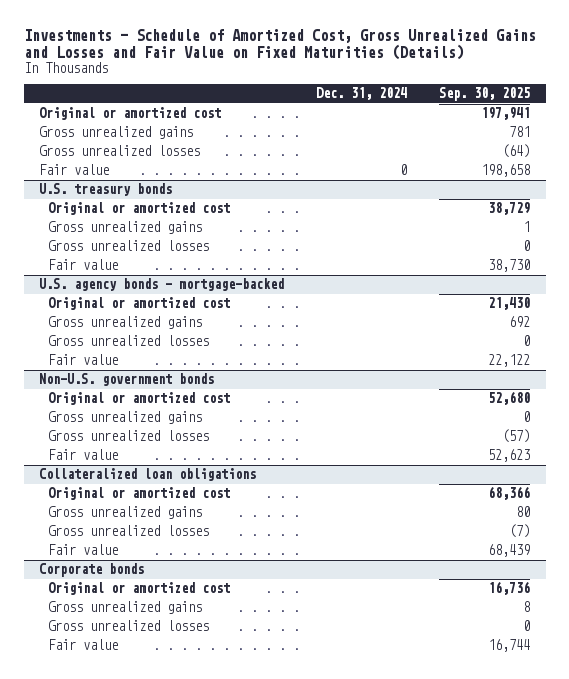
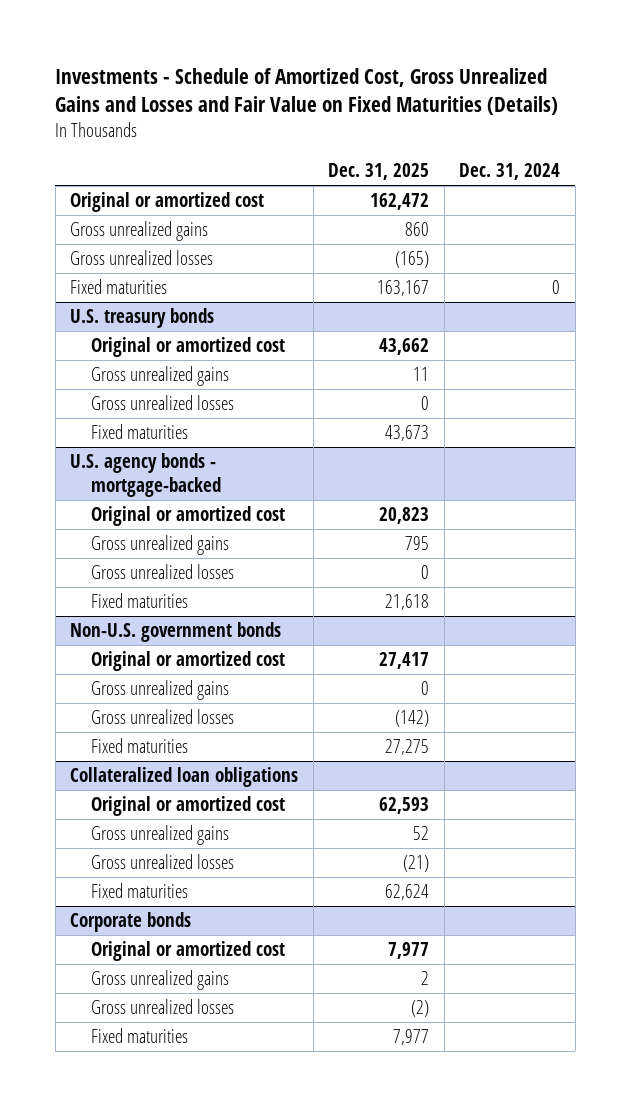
[438,87,530,102] Sep. 30, 2025 -> none
none -> [328,162,430,180] Dec. 31, 2025
[39,164,110,176] Fair value -> [70,279,168,295] Fixed maturities
[47,259,118,271] Fair value -> [90,424,188,440] Fixed maturities
[47,354,118,366] Fair value -> [90,593,188,609] Fixed maturities
[47,449,118,461] Fair value -> [90,738,188,754] Fixed maturities
[47,544,118,556] Fair value -> [90,883,188,899] Fixed maturities
[47,639,118,651] Fair value -> [90,1028,188,1044] Fixed maturities

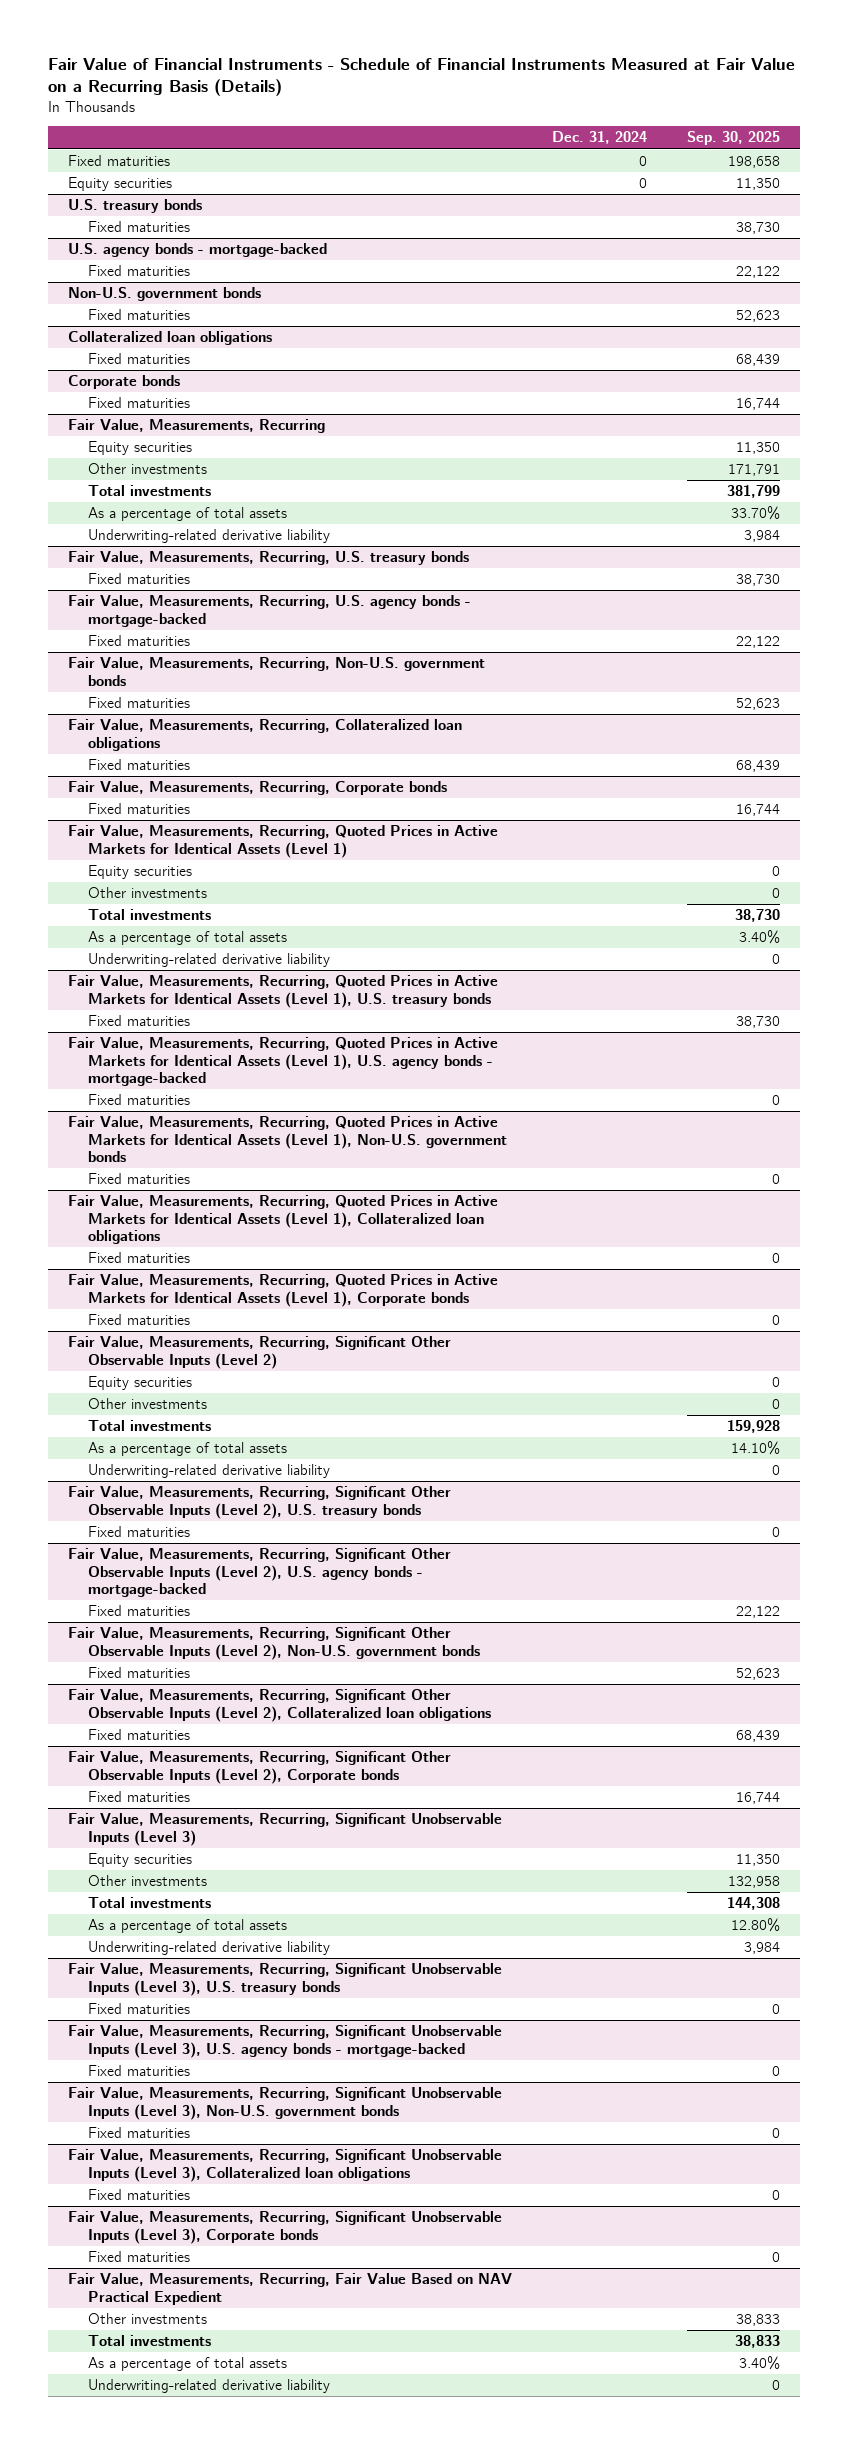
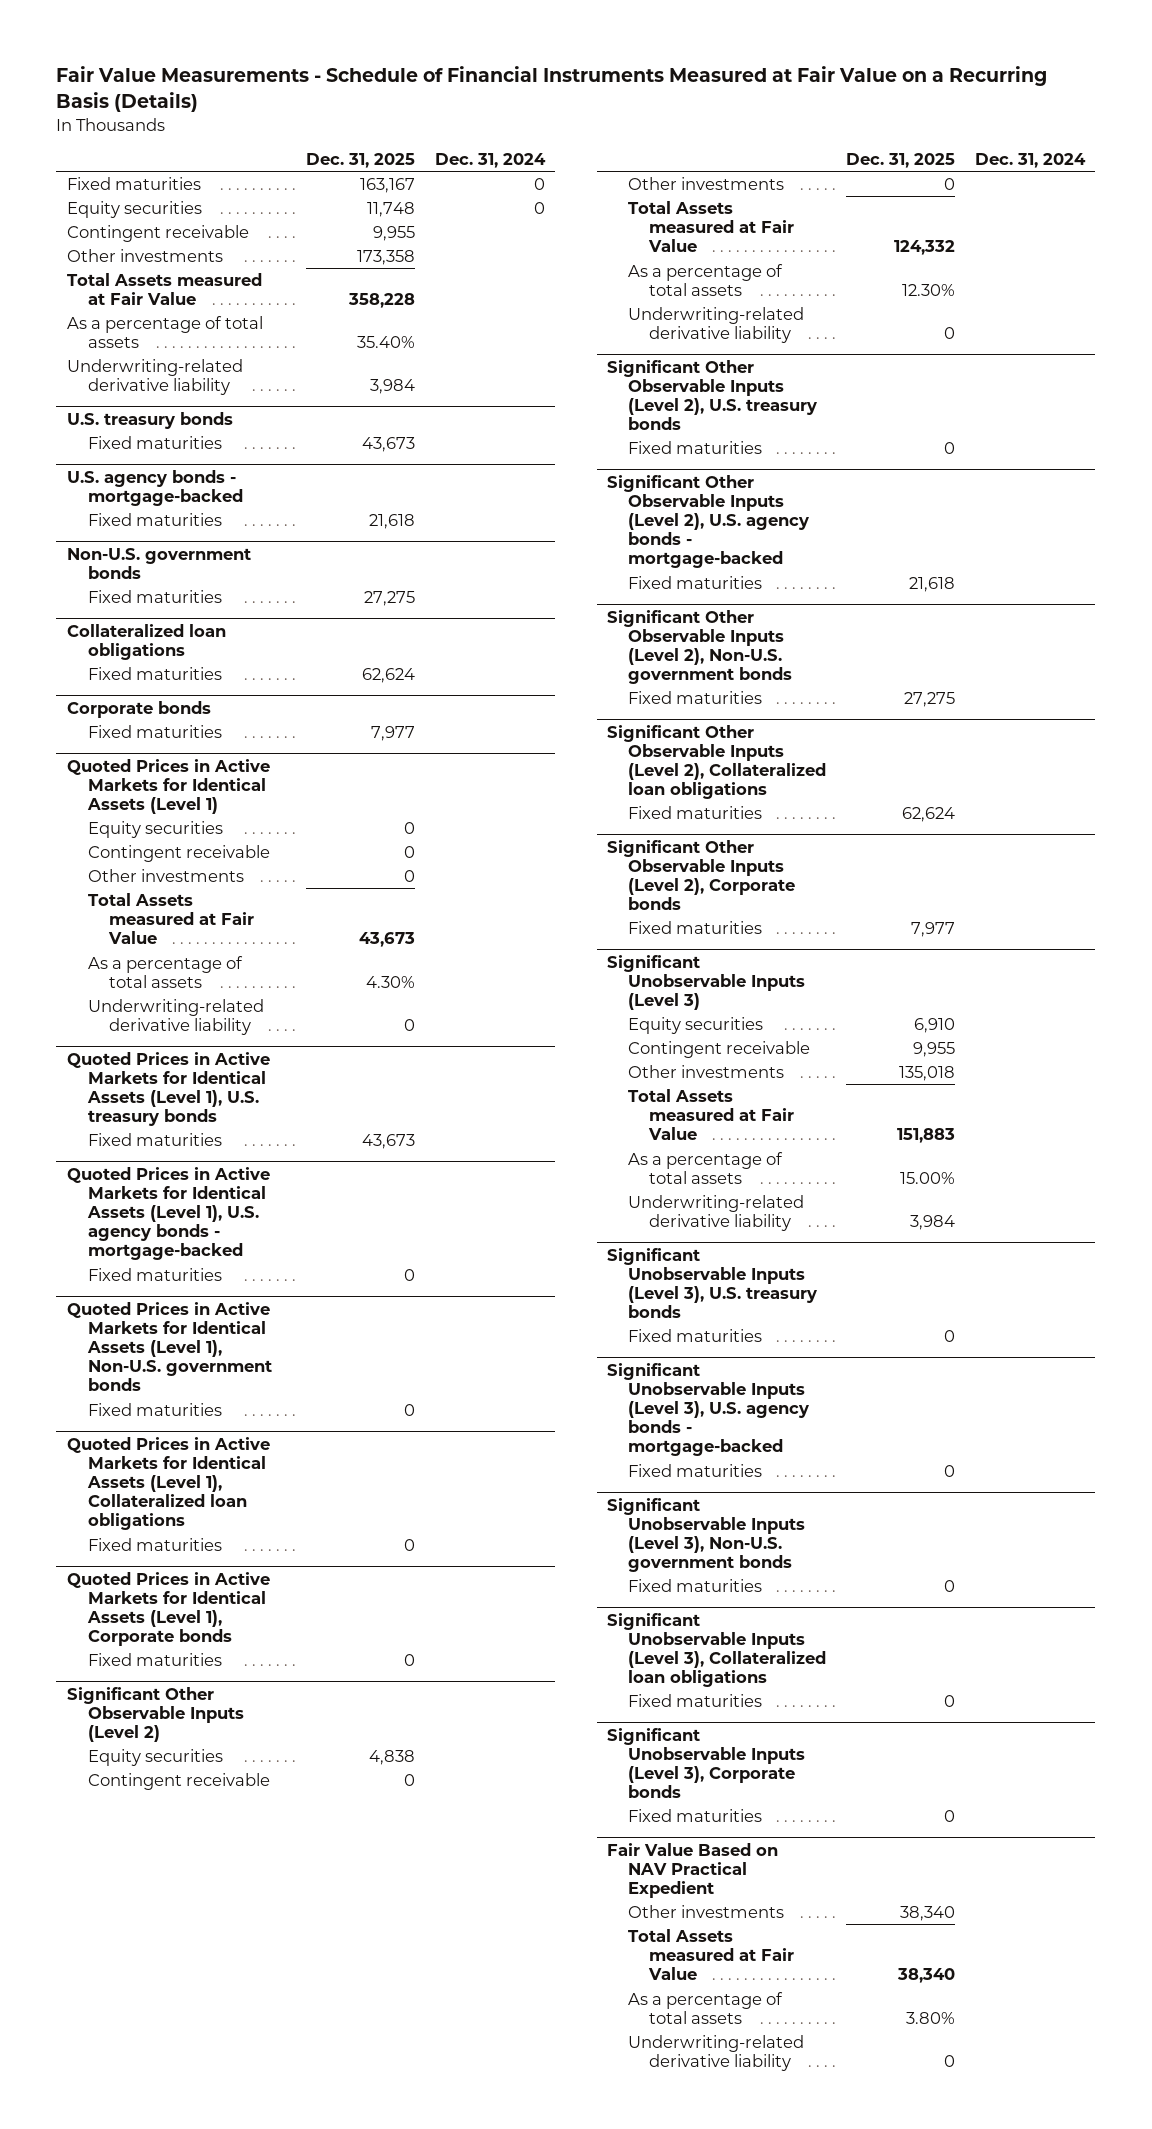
[47,57,795,97] Fair Value of Financial Instruments - Schedule of Financial Instruments Measured at Fair Value on a Recurring Basis (Details) -> [56,66,1048,113] Fair Value Measurements - Schedule of Financial Instruments Measured at Fair Value on a Recurring Basis (Details)
[686,131,780,146] Sep. 30, 2025 -> none
none -> [305,153,415,169] Dec. 31, 2025
none -> [66,224,249,242] Contingent receivable
none -> [66,248,223,262] Other investments
none -> [66,272,262,306] Total Assets measured at Fair Value
none -> [66,315,263,349] As a percentage of total assets
none -> [66,358,243,396] Underwriting-related derivative liability
[67,419,325,434] Fair Value, Measurements, Recurring -> none
[87,441,192,456] Equity securities -> none
[87,463,207,475] Other investments -> none
[87,485,211,497] Total investments -> none
[87,507,287,522] As a percentage of total assets -> none
[87,529,330,544] Underwriting-related derivative liability -> none
[67,551,469,566] Fair Value, Measurements, Recurring, U.S. treasury bonds -> none
[87,573,190,585] Fixed maturities -> none
[67,595,471,627] Fair Value, Measurements, Recurring, U.S. agency bonds - mortgage-backed -> none
[87,635,190,647] Fixed maturities -> none
[67,657,485,686] Fair Value, Measurements, Recurring, Non-U.S. government bonds -> none
[87,697,190,709] Fixed maturities -> none
[67,719,462,751] Fair Value, Measurements, Recurring, Collateralized loan obligations -> none
[87,759,190,771] Fixed maturities -> none
[67,781,447,796] Fair Value, Measurements, Recurring, Corporate bonds -> none
[87,803,190,815] Fixed maturities -> none
[67,825,498,858] Fair Value, Measurements, Recurring, Quoted Prices in Active Markets for Identical Assets (Level 1) -> [66,758,270,814] Quoted Prices in Active Markets for Identical Assets (Level 1)
none -> [87,844,270,862] Contingent receivable
[87,909,211,921] Total investments -> [87,892,254,945] Total Assets measured at Fair Value
[67,975,498,1008] Fair Value, Measurements, Recurring, Quoted Prices in Active Markets for Identical Assets (Level 1), U.S. treasury bonds -> [66,1051,270,1127] Quoted Prices in Active Markets for Identical Assets (Level 1), U.S. treasury bonds
[67,1037,498,1087] Fair Value, Measurements, Recurring, Quoted Prices in Active Markets for Identical Assets (Level 1), U.S. agency bonds - mortgage-backed -> [66,1166,270,1261] Quoted Prices in Active Markets for Identical Assets (Level 1), U.S. agency bonds - mortgage-backed
[67,1116,507,1163] Fair Value, Measurements, Recurring, Quoted Prices in Active Markets for Identical Assets (Level 1), Non-U.S. government bonds -> [66,1301,272,1392] Quoted Prices in Active Markets for Identical Assets (Level 1), Non-U.S. government bonds
[67,1195,498,1245] Fair Value, Measurements, Recurring, Quoted Prices in Active Markets for Identical Assets (Level 1), Collateralized loan obligations -> [66,1436,270,1531] Quoted Prices in Active Markets for Identical Assets (Level 1), Collateralized loan obligations
[67,1274,498,1307] Fair Value, Measurements, Recurring, Quoted Prices in Active Markets for Identical Assets (Level 1), Corporate bonds -> [66,1571,270,1647] Quoted Prices in Active Markets for Identical Assets (Level 1), Corporate bonds
[67,1336,451,1369] Fair Value, Measurements, Recurring, Significant Other Observable Inputs (Level 2) -> [66,1686,244,1742] Significant Other Observable Inputs (Level 2)
none -> [87,1772,270,1790] Contingent receivable
[87,1420,211,1432] Total investments -> [627,200,795,253] Total Assets measured at Fair Value
[67,1486,451,1519] Fair Value, Measurements, Recurring, Significant Other Observable Inputs (Level 2), U.S. treasury bonds -> [606,359,817,431] Significant Other Observable Inputs (Level 2), U.S. treasury bonds
[67,1548,451,1598] Fair Value, Measurements, Recurring, Significant Other Observable Inputs (Level 2), U.S. agency bonds - mortgage-backed -> [606,474,809,569] Significant Other Observable Inputs (Level 2), U.S. agency bonds - mortgage-backed
[67,1627,480,1660] Fair Value, Measurements, Recurring, Significant Other Observable Inputs (Level 2), Non-U.S. government bonds -> [606,609,792,685] Significant Other Observable Inputs (Level 2), Non-U.S. government bonds
[67,1689,491,1722] Fair Value, Measurements, Recurring, Significant Other Observable Inputs (Level 2), Collateralized loan obligations -> [606,724,826,800] Significant Other Observable Inputs (Level 2), Collateralized loan obligations
[67,1751,451,1784] Fair Value, Measurements, Recurring, Significant Other Observable Inputs (Level 2), Corporate bonds -> [606,839,795,911] Significant Other Observable Inputs (Level 2), Corporate bonds
[67,1813,502,1846] Fair Value, Measurements, Recurring, Significant Unobservable Inputs (Level 3) -> [606,954,805,1010] Significant Unobservable Inputs (Level 3)
none -> [627,1040,810,1058] Contingent receivable
[87,1897,211,1909] Total investments -> [627,1088,795,1141] Total Assets measured at Fair Value
[67,1963,502,1996] Fair Value, Measurements, Recurring, Significant Unobservable Inputs (Level 3), U.S. treasury bonds -> [606,1247,817,1319] Significant Unobservable Inputs (Level 3), U.S. treasury bonds
[67,2025,502,2058] Fair Value, Measurements, Recurring, Significant Unobservable Inputs (Level 3), U.S. agency bonds - mortgage-backed -> [606,1362,809,1457] Significant Unobservable Inputs (Level 3), U.S. agency bonds - mortgage-backed
[67,2087,502,2120] Fair Value, Measurements, Recurring, Significant Unobservable Inputs (Level 3), Non-U.S. government bonds -> [606,1497,805,1573] Significant Unobservable Inputs (Level 3), Non-U.S. government bonds
[67,2149,502,2182] Fair Value, Measurements, Recurring, Significant Unobservable Inputs (Level 3), Collateralized loan obligations -> [606,1612,826,1688] Significant Unobservable Inputs (Level 3), Collateralized loan obligations
[67,2211,502,2244] Fair Value, Measurements, Recurring, Significant Unobservable Inputs (Level 3), Corporate bonds -> [606,1727,805,1799] Significant Unobservable Inputs (Level 3), Corporate bonds
[67,2273,512,2305] Fair Value, Measurements, Recurring, Fair Value Based on NAV Practical Expedient -> [606,1842,778,1898] Fair Value Based on NAV Practical Expedient
[87,2335,211,2347] Total investments -> [627,1928,795,1981] Total Assets measured at Fair Value

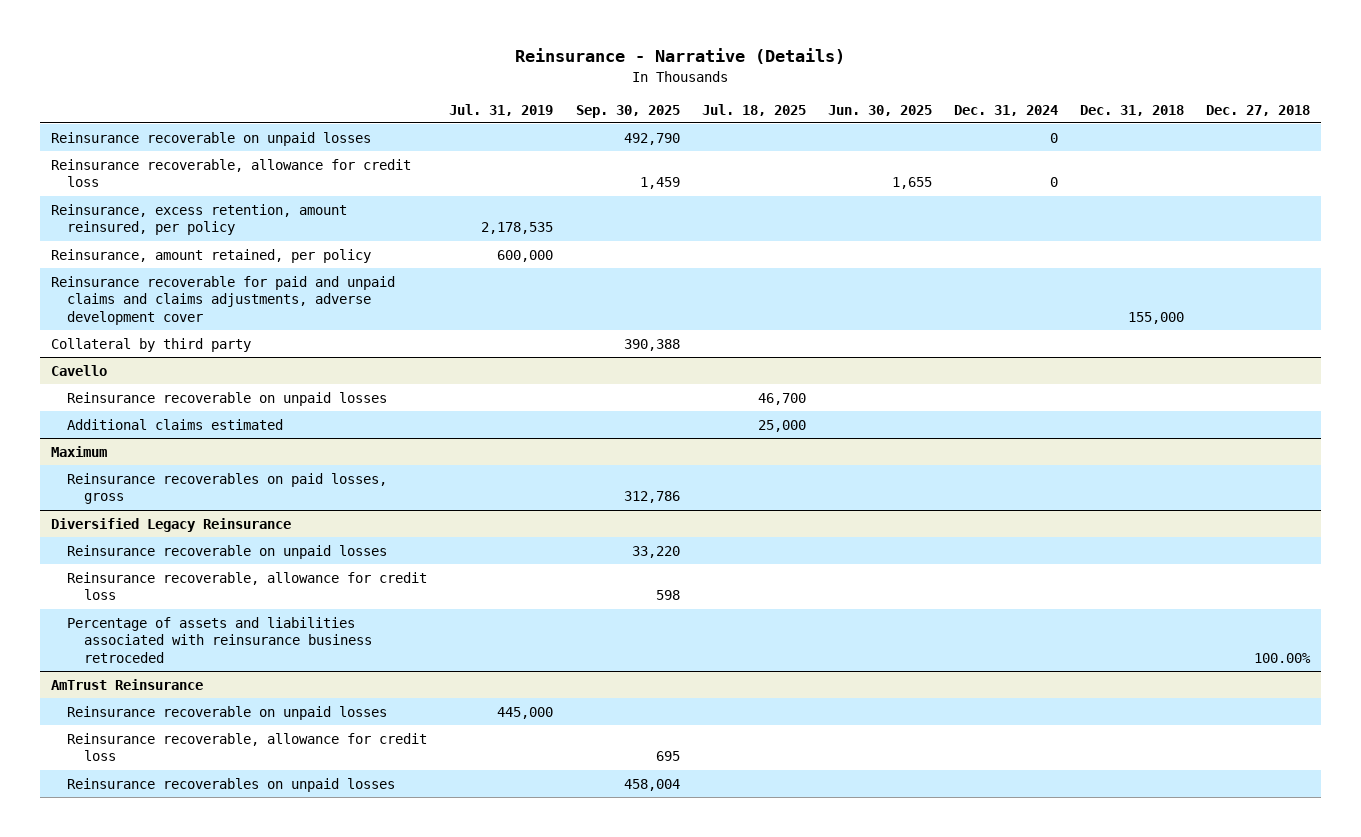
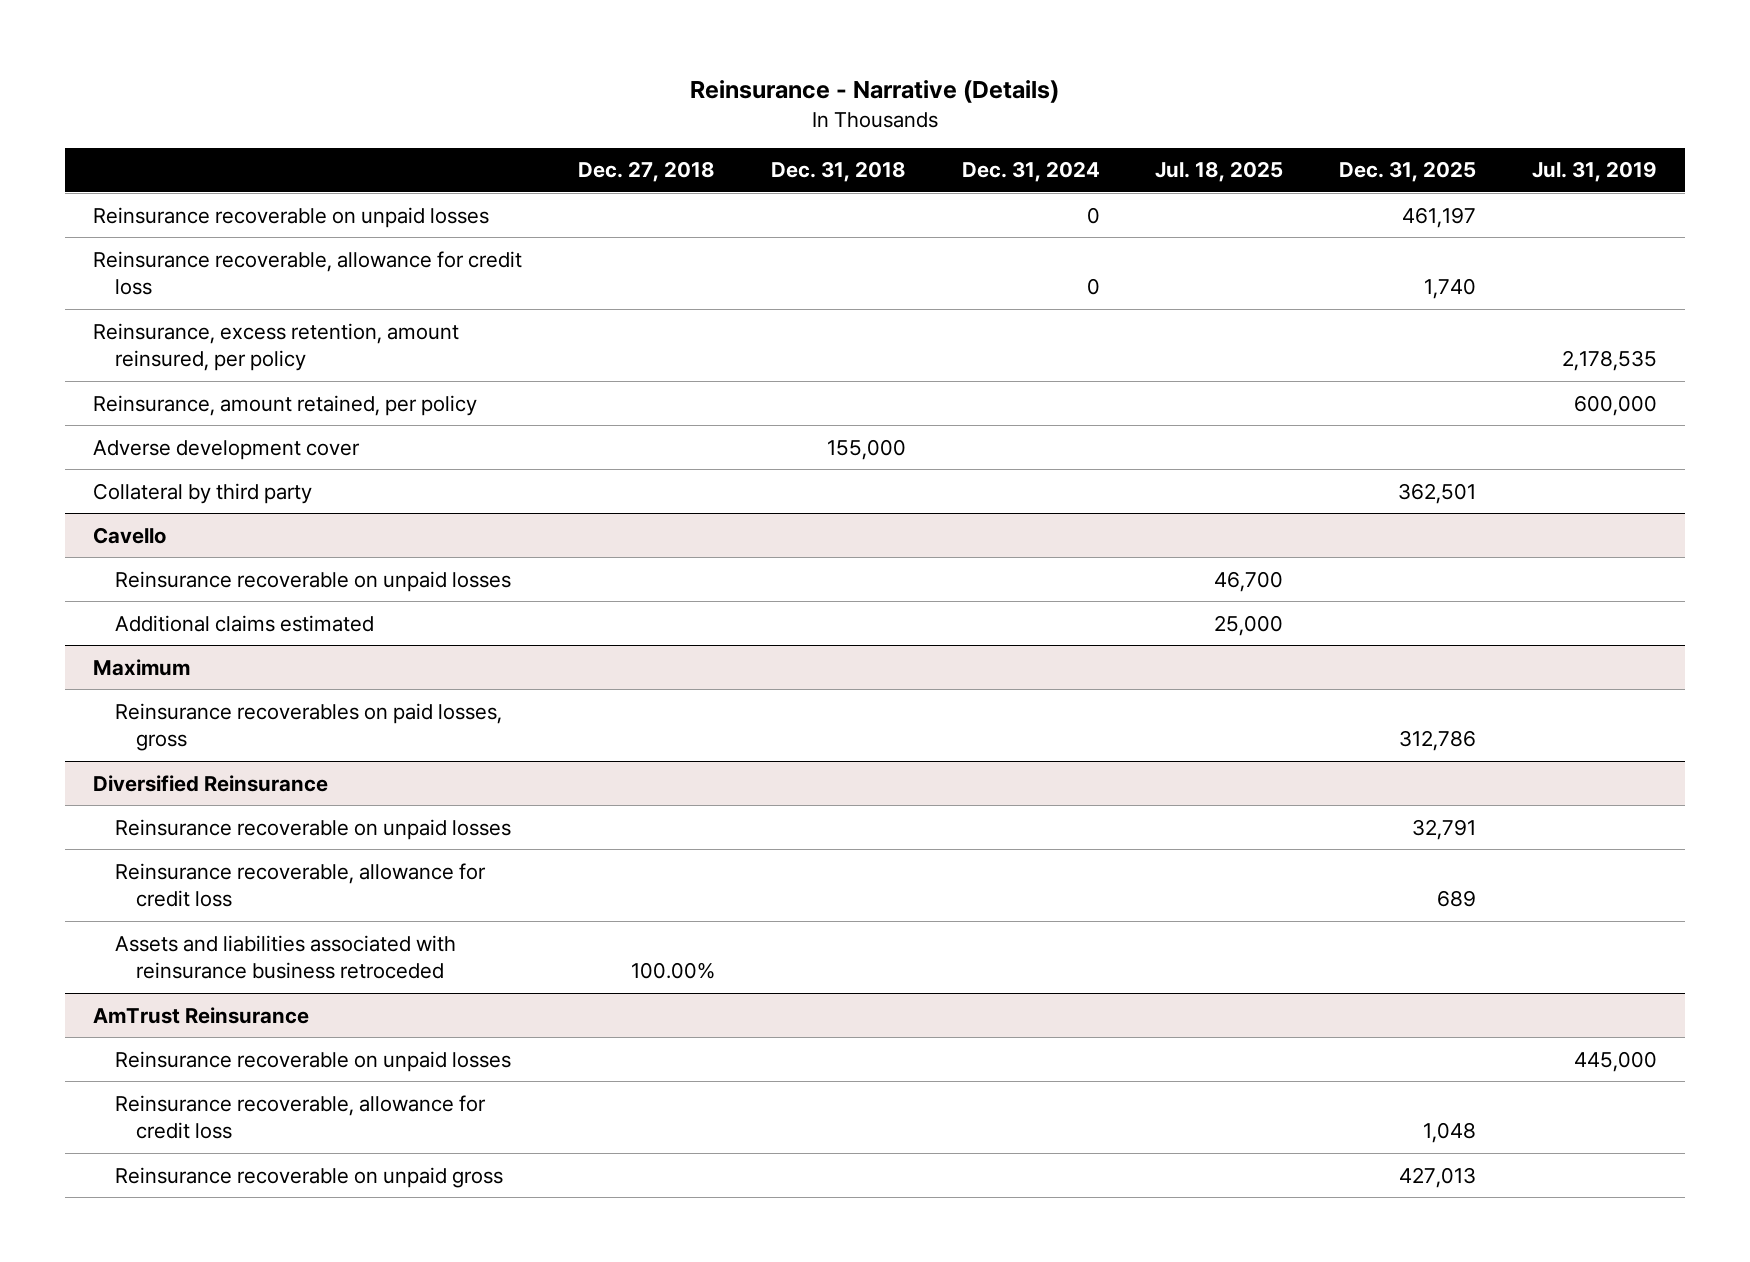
[575,104,680,118] Sep. 30, 2025 -> none
[827,104,932,116] Jun. 30, 2025 -> none
none -> [1339,161,1477,183] Dec. 31, 2025
[51,275,396,325] Reinsurance recoverable for paid and unpaid claims and claims adjustments, adverse development cover -> [93,439,361,460] Adverse development cover
[51,517,292,532] Diversified Legacy Reinsurance -> [93,774,329,792] Diversified Reinsurance
[67,616,372,663] Percentage of assets and liabilities associated with reinsurance business retroceded -> [114,934,456,979] Assets and liabilities associated with reinsurance business retroceded
[67,777,396,792] Reinsurance recoverables on unpaid losses -> [114,1166,503,1188] Reinsurance recoverable on unpaid gross

